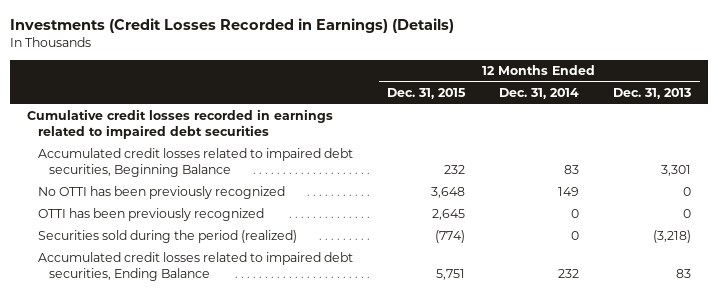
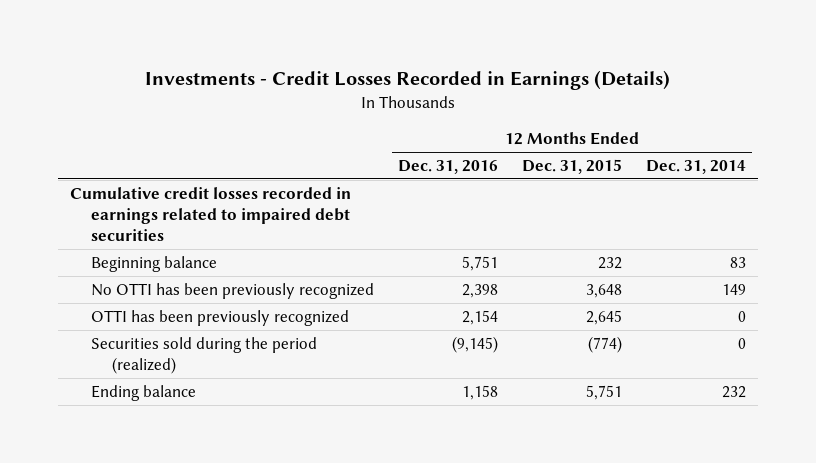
[10,17,455,33] Investments (Credit Losses Recorded in Earnings) (Details) -> [145,69,671,90] Investments - Credit Losses Recorded in Earnings (Details)
[613,88,692,100] Dec. 31, 2013 -> none
none -> [397,159,498,174] Dec. 31, 2016
[38,148,354,178] Accumulated credit losses related to impaired debt securities, Beginning Balance -> [90,255,217,272] Beginning balance
[38,252,354,282] Accumulated credit losses related to impaired debt securities, Ending Balance -> [90,384,196,401] Ending balance

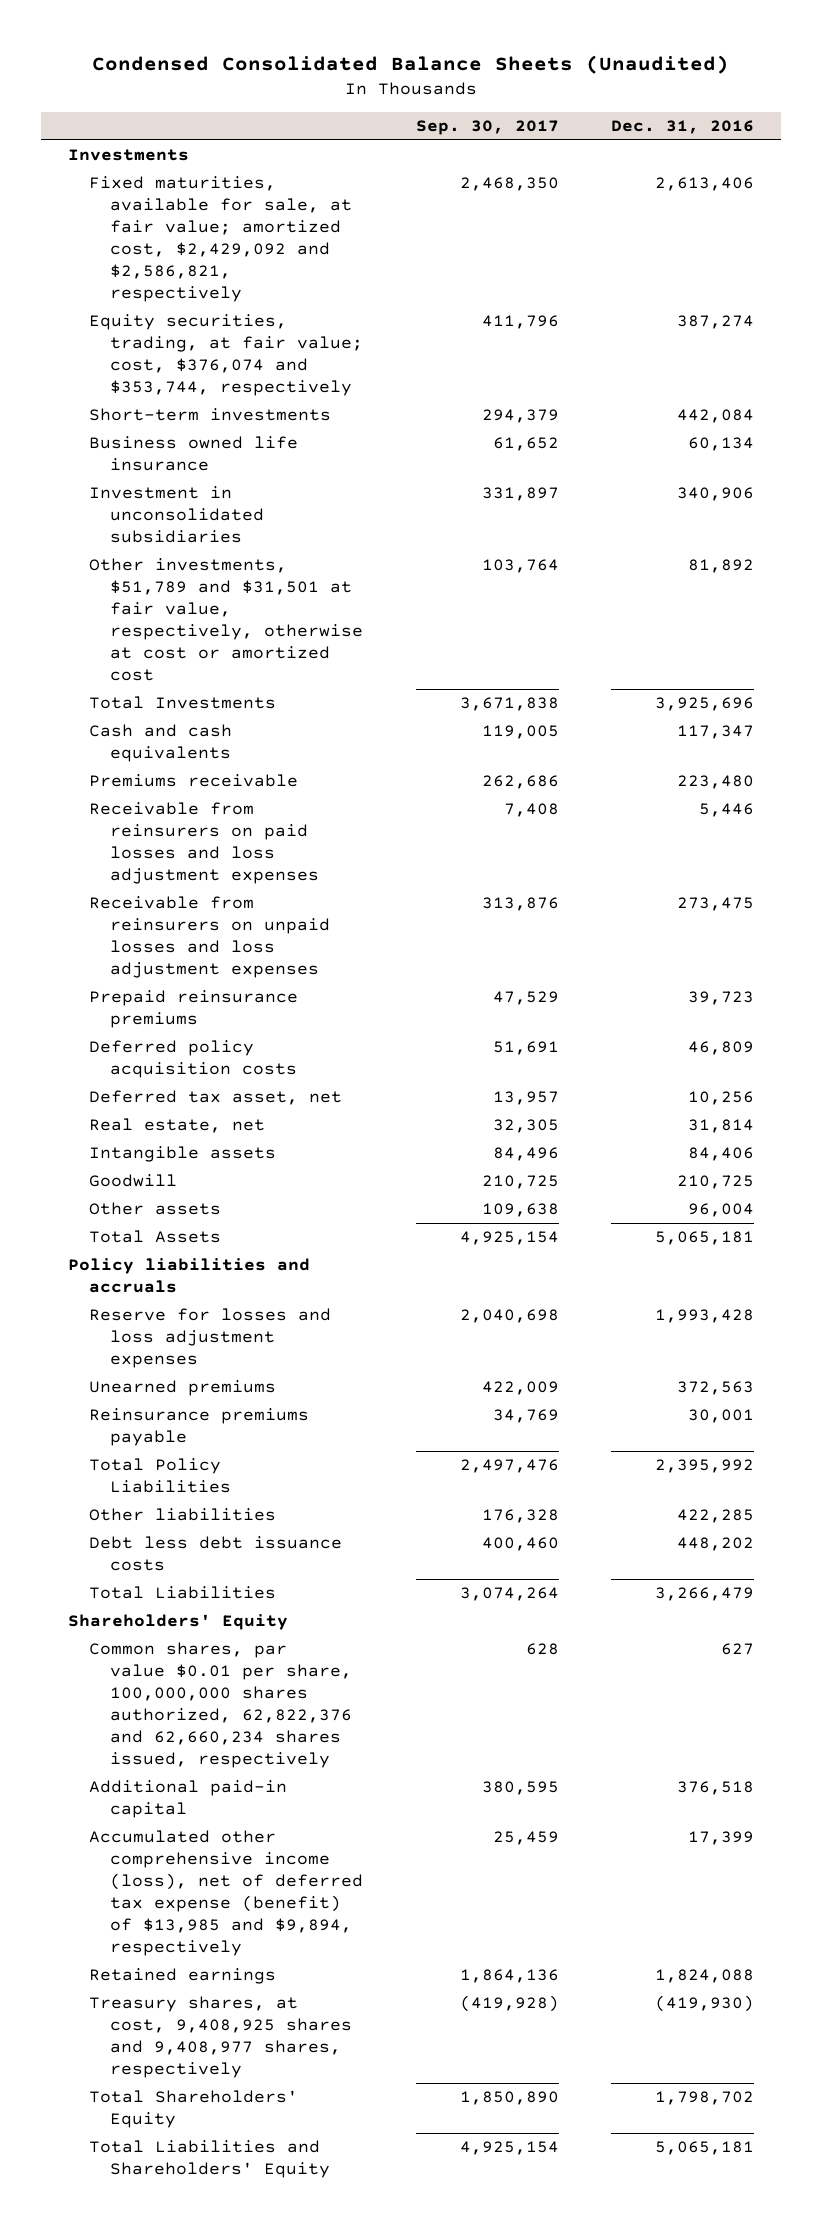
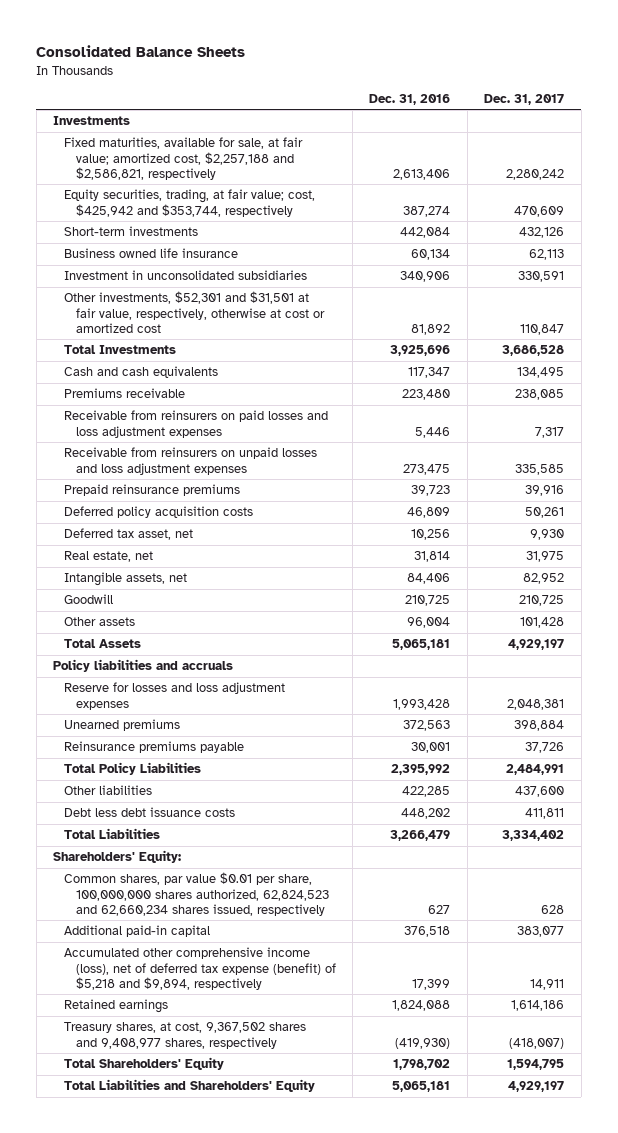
[92,54,730,74] Condensed Consolidated Balance Sheets (Unaudited) -> [36,44,246,57] Consolidated Balance Sheets
[415,120,559,136] Sep. 30, 2017 -> none
none -> [484,94,565,106] Dec. 31, 2017
[88,176,352,303] Fixed maturities, available for sale, at fair value; amortized cost, $2,429,092 and $2,586,821, respectively -> [64,137,304,180] Fixed maturities, available for sale, at fair value; amortized cost, $2,257,188 and $2,586,821, respectively
[88,314,363,397] Equity securities, trading, at fair value; cost, $376,074 and $353,744, respectively -> [64,189,316,217] Equity securities, trading, at fair value; cost, $425,942 and $353,744, respectively
[88,558,363,682] Other investments, $51,789 and $31,501 at fair value, respectively, otherwise at cost or amortized cost -> [64,291,325,333] Other investments, $52,301 and $31,501 at fair value, respectively, otherwise at cost or amortized cost
[88,1146,276,1163] Intangible assets -> [64,572,188,587] Intangible assets, net
[67,1614,288,1631] Shareholders' Equity -> [53,850,182,864] Shareholders' Equity:
[88,1642,352,1769] Common shares, par value $0.01 per share, 100,000,000 shares authorized, 62,822,376 and 62,660,234 shares issued, respectively -> [64,872,329,916] Common shares, par value $0.01 per share, 100,000,000 shares authorized, 62,824,523 and 62,660,234 shares issued, respectively
[88,1830,363,1957] Accumulated other comprehensive income (loss), net of deferred tax expense (benefit) of $13,985 and $9,894, respectively -> [64,947,336,990] Accumulated other comprehensive income (loss), net of deferred tax expense (benefit) of $5,218 and $9,894, respectively
[88,1996,352,2079] Treasury shares, at cost, 9,408,925 shares and 9,408,977 shares, respectively -> [64,1022,307,1049] Treasury shares, at cost, 9,367,502 shares and 9,408,977 shares, respectively

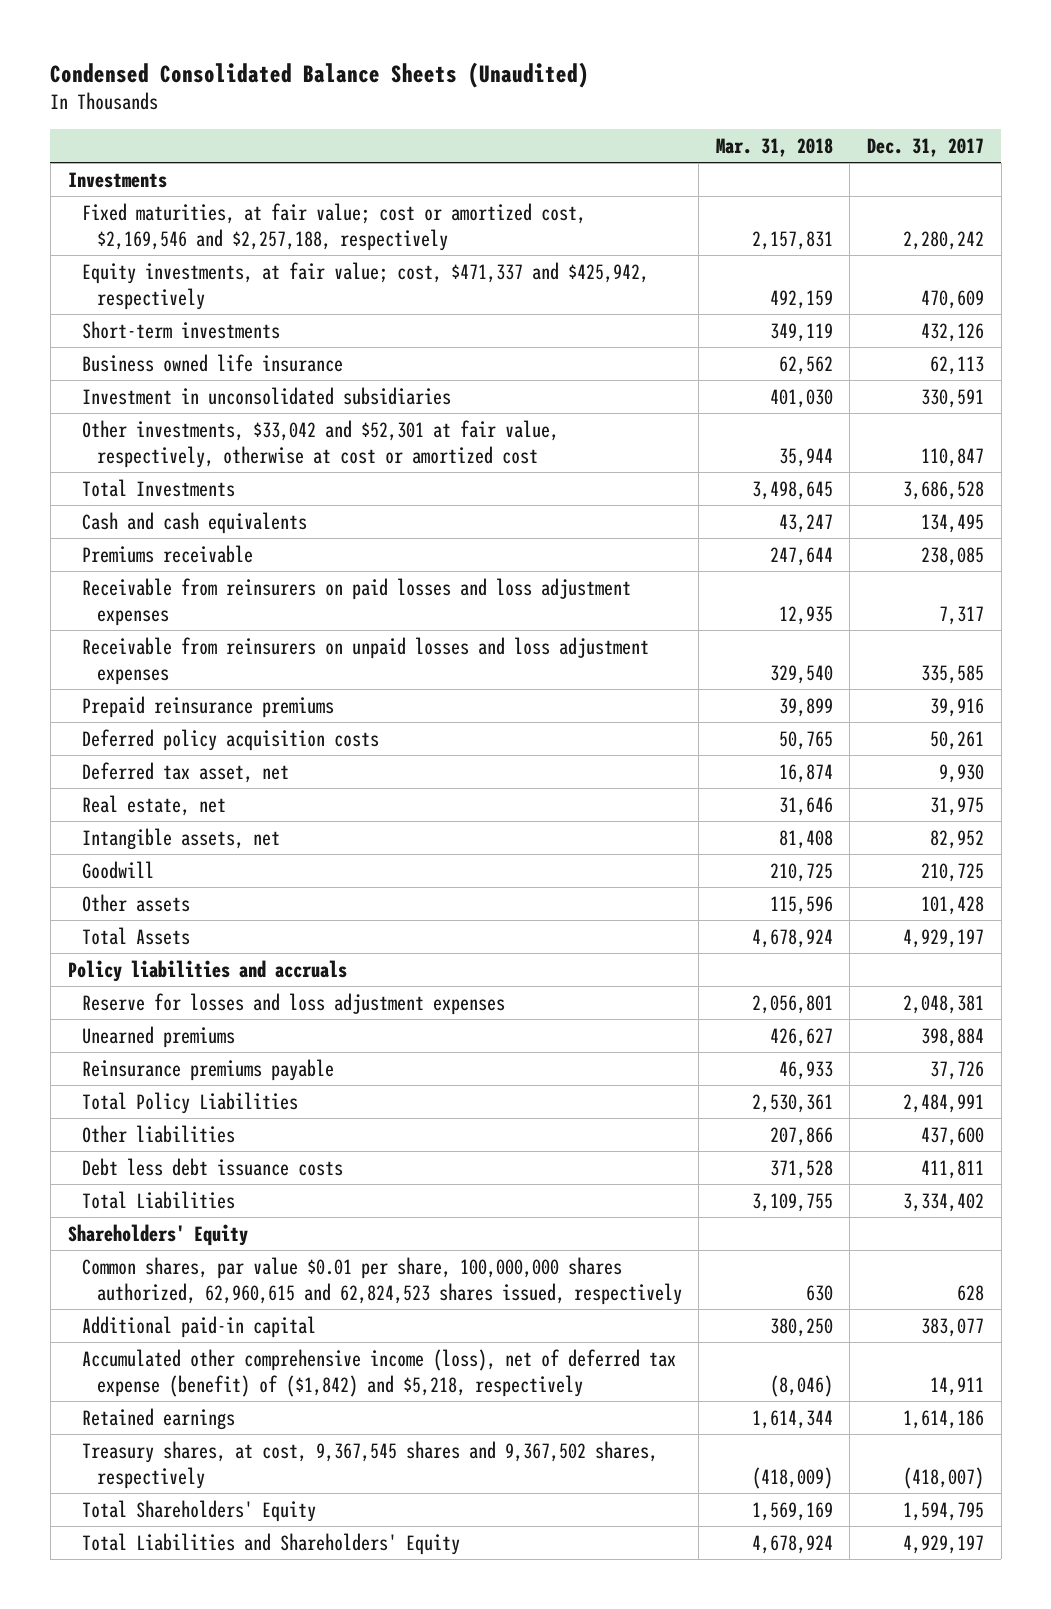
[36,44,246,57] Consolidated Balance Sheets -> [50,61,590,88] Condensed Consolidated Balance Sheets (Unaudited)
[369,94,451,106] Dec. 31, 2016 -> none
none -> [715,138,833,158] Mar. 31, 2018
[64,137,304,180] Fixed maturities, available for sale, at fair value; amortized cost, $2,257,188 and $2,586,821, respectively -> [82,202,587,251] Fixed maturities, at fair value; cost or amortized cost, $2,169,546 and $2,257,188, respectively
[64,189,316,217] Equity securities, trading, at fair value; cost, $425,942 and $353,744, respectively -> [82,261,650,310] Equity investments, at fair value; cost, $471,337 and $425,942, respectively
[64,291,325,333] Other investments, $52,301 and $31,501 at fair value, respectively, otherwise at cost or amortized cost -> [82,419,560,468] Other investments, $33,042 and $52,301 at fair value, respectively, otherwise at cost or amortized cost
[53,850,182,864] Shareholders' Equity: -> [67,1223,248,1246] Shareholders' Equity
[64,872,329,916] Common shares, par value $0.01 per share, 100,000,000 shares authorized, 62,824,523 and 62,660,234 shares issued, respectively -> [82,1256,682,1305] Common shares, par value $0.01 per share, 100,000,000 shares authorized, 62,960,615 and 62,824,523 shares issued, respectively
[64,947,336,990] Accumulated other comprehensive income (loss), net of deferred tax expense (benefit) of $5,218 and $9,894, respectively -> [82,1348,677,1397] Accumulated other comprehensive income (loss), net of deferred tax expense (benefit) of ($1,842) and $5,218, respectively
[64,1022,307,1049] Treasury shares, at cost, 9,367,502 shares and 9,408,977 shares, respectively -> [82,1440,659,1489] Treasury shares, at cost, 9,367,545 shares and 9,367,502 shares, respectively

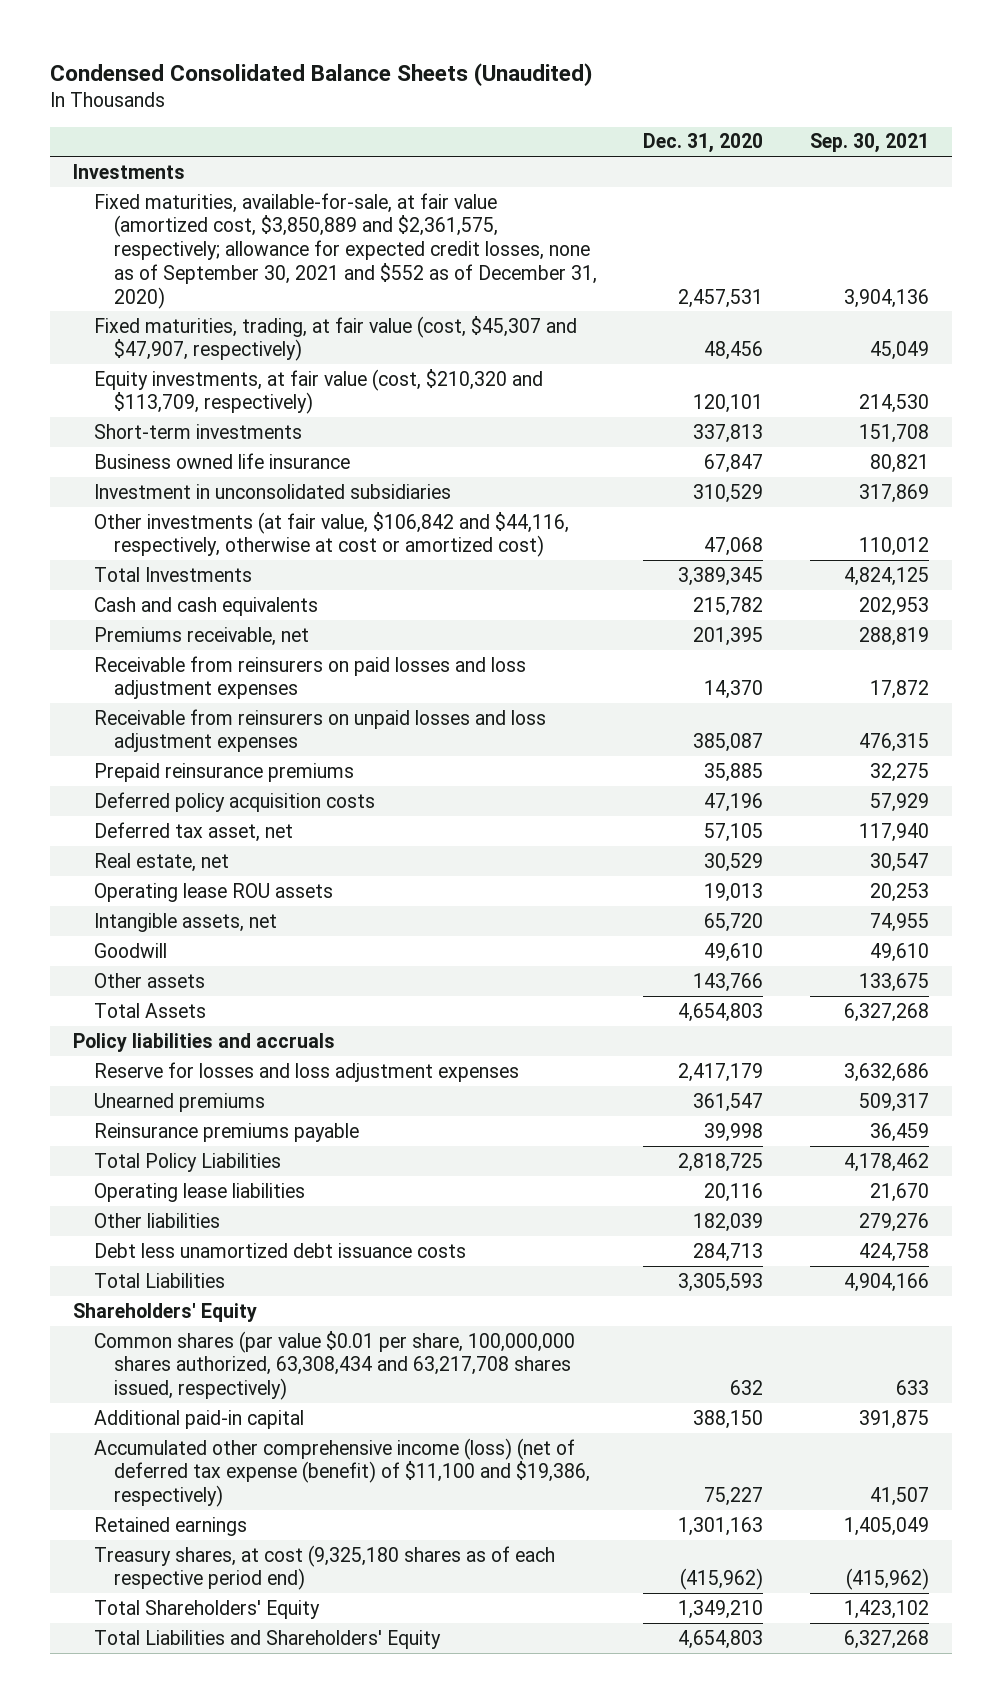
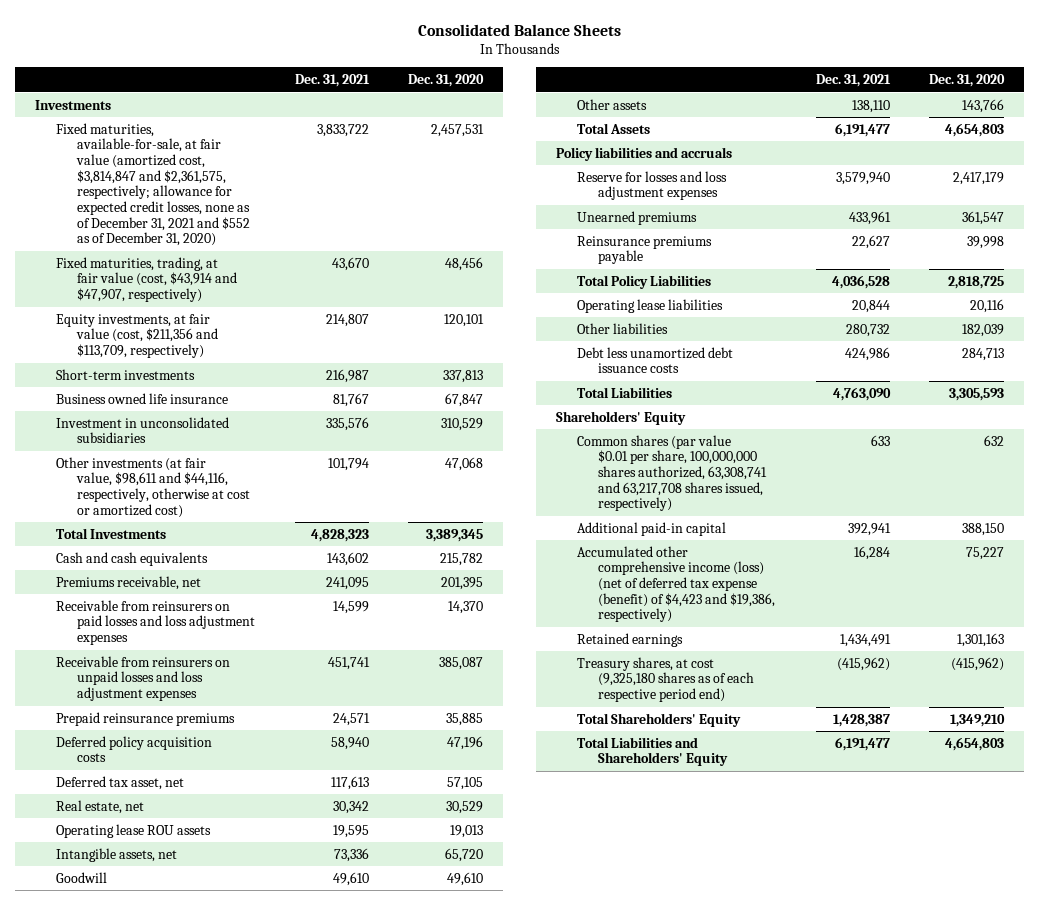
[50,62,593,86] Condensed Consolidated Balance Sheets (Unaudited) -> [417,24,621,37] Consolidated Balance Sheets
[809,133,929,154] Sep. 30, 2021 -> none
none -> [294,74,370,88] Dec. 31, 2021
[93,192,598,309] Fixed maturities, available-for-sale, at fair value (amortized cost, $3,850,889 and $2,361,575, respectively; allowance for expected credit losses, none as of September 30, 2021 and $552 as of December 31, 2020) -> [56,122,251,247] Fixed maturities, available-for-sale, at fair value (amortized cost, $3,814,847 and $2,361,575, respectively; allowance for expected credit losses, none as of December 31, 2021 and $552 as of December 31, 2020)
[93,315,577,362] Fixed maturities, trading, at fair value (cost, $45,307 and $47,907, respectively) -> [56,256,238,302] Fixed maturities, trading, at fair value (cost, $43,914 and $47,907, respectively)
[93,368,543,415] Equity investments, at fair value (cost, $210,320 and $113,709, respectively) -> [56,313,219,358] Equity investments, at fair value (cost, $211,356 and $113,709, respectively)
[93,511,569,558] Other investments (at fair value, $106,842 and $44,116, respectively, otherwise at cost or amortized cost) -> [56,456,251,518] Other investments (at fair value, $98,611 and $44,116, respectively, otherwise at cost or amortized cost)
[93,1330,575,1401] Common shares (par value $0.01 per share, 100,000,000 shares authorized, 63,308,434 and 63,217,708 shares issued, respectively) -> [577,434,768,512] Common shares (par value $0.01 per share, 100,000,000 shares authorized, 63,308,741 and 63,217,708 shares issued, respectively)
[93,1437,591,1508] Accumulated other comprehensive income (loss) (net of deferred tax expense (benefit) of $11,100 and $19,386, respectively) -> [577,545,776,623] Accumulated other comprehensive income (loss) (net of deferred tax expense (benefit) of $4,423 and $19,386, respectively)

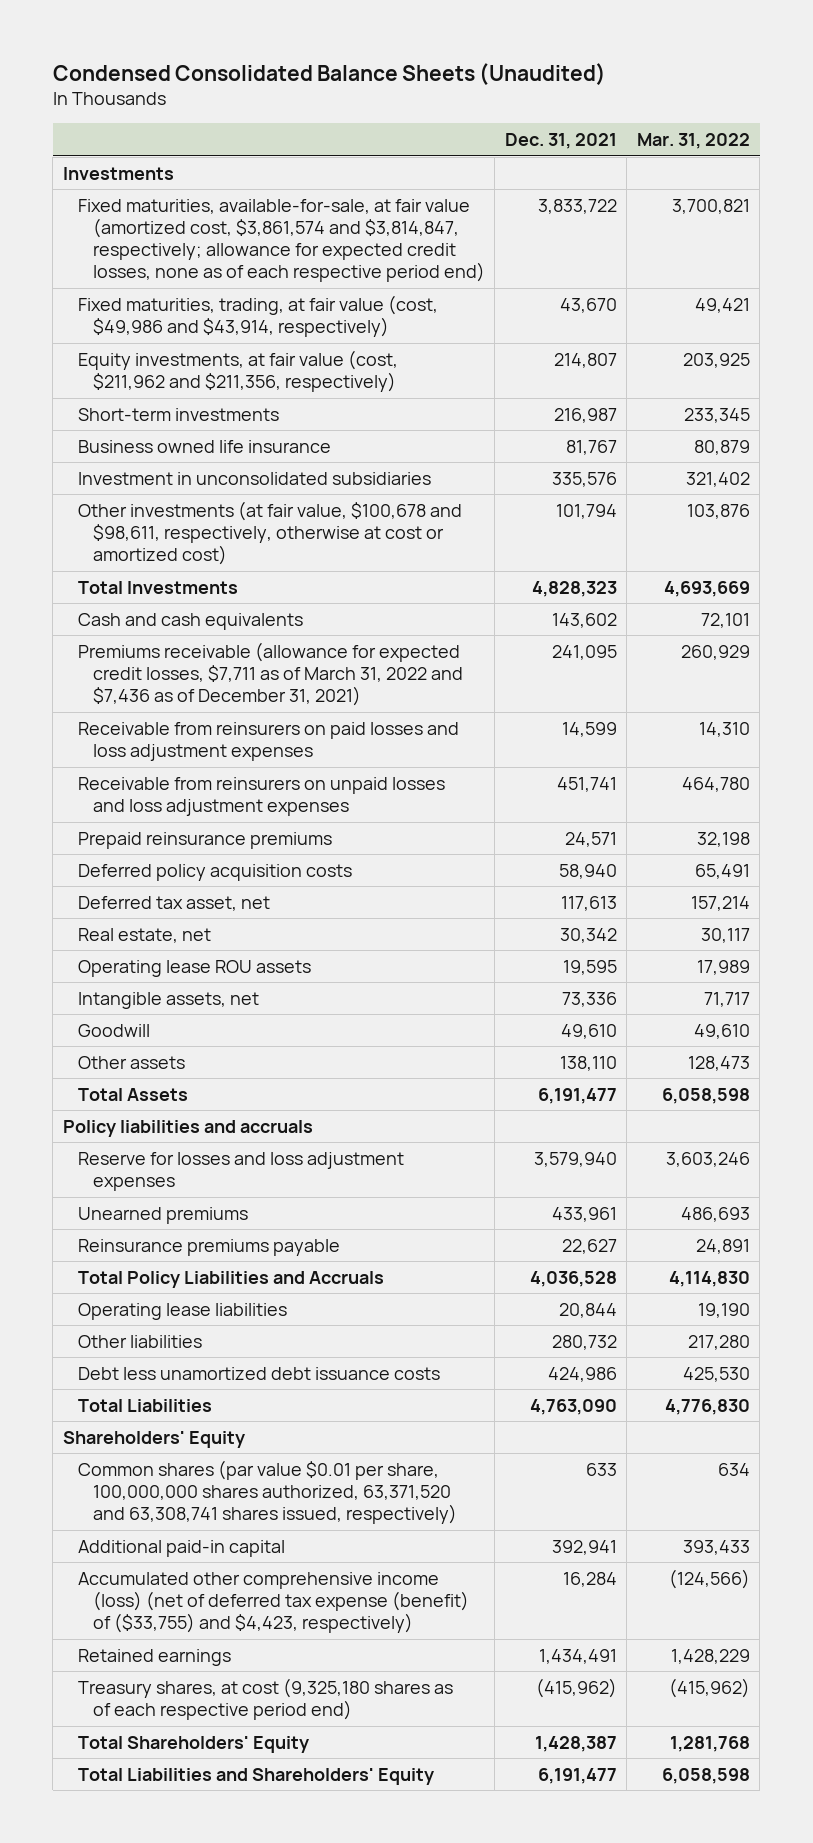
[417,24,621,37] Consolidated Balance Sheets -> [52,62,606,85] Condensed Consolidated Balance Sheets (Unaudited)
[408,74,485,88] Dec. 31, 2020 -> none
none -> [636,133,750,150] Mar. 31, 2022
[56,122,251,247] Fixed maturities, available-for-sale, at fair value (amortized cost, $3,814,847 and $2,361,575, respectively; allowance for expected credit losses, none as of December 31, 2021 and $552 as of December 31, 2020) -> [77,198,485,283] Fixed maturities, available-for-sale, at fair value (amortized cost, $3,861,574 and $3,814,847, respectively; allowance for expected credit losses, none as of each respective period end)
[56,256,238,302] Fixed maturities, trading, at fair value (cost, $43,914 and $47,907, respectively) -> [77,294,438,337] Fixed maturities, trading, at fair value (cost, $49,986 and $43,914, respectively)
[56,313,219,358] Equity investments, at fair value (cost, $211,356 and $113,709, respectively) -> [77,349,398,392] Equity investments, at fair value (cost, $211,962 and $211,356, respectively)
[56,456,251,518] Other investments (at fair value, $98,611 and $44,116, respectively, otherwise at cost or amortized cost) -> [77,500,462,566] Other investments (at fair value, $100,678 and $98,611, respectively, otherwise at cost or amortized cost)
[56,575,202,590] Premiums receivable, net -> [77,641,463,707] Premiums receivable (allowance for expected credit losses, $7,711 as of March 31, 2022 and $7,436 as of December 31, 2021)
[577,274,712,289] Total Policy Liabilities -> [77,1270,384,1288] Total Policy Liabilities and Accruals
[577,434,768,512] Common shares (par value $0.01 per share, 100,000,000 shares authorized, 63,308,741 and 63,217,708 shares issued, respectively) -> [77,1459,457,1525] Common shares (par value $0.01 per share, 100,000,000 shares authorized, 63,371,520 and 63,308,741 shares issued, respectively)
[577,545,776,623] Accumulated other comprehensive income (loss) (net of deferred tax expense (benefit) of $4,423 and $19,386, respectively) -> [77,1571,469,1634] Accumulated other comprehensive income (loss) (net of deferred tax expense (benefit) of ($33,755) and $4,423, respectively)

